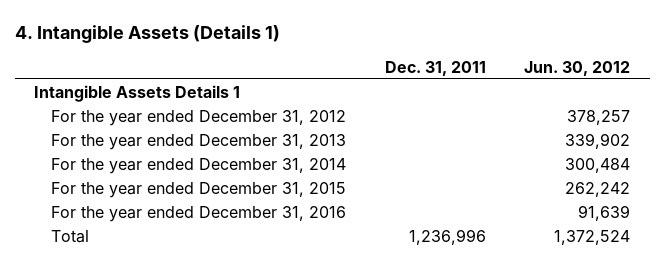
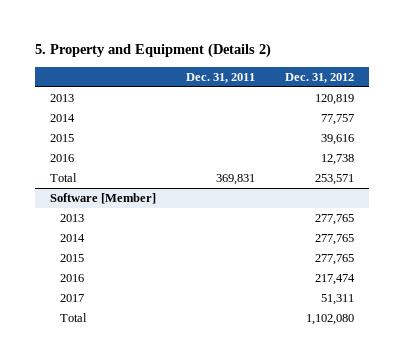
[14,25,280,44] 4. Intangible Assets (Details 1) -> [34,43,271,59] 5. Property and Equipment (Details 2)
[524,60,631,76] Jun. 30, 2012 -> none
none -> [284,72,354,83] Dec. 31, 2012
[33,84,240,102] Intangible Assets Details 1 -> none
[51,205,347,222] For the year ended December 31, 2016 -> none
[51,109,347,126] For the year ended December 31, 2012 -> [49,94,74,103] 2013
[51,133,347,150] For the year ended December 31, 2013 -> [49,114,75,123] 2014
[51,157,347,174] For the year ended December 31, 2014 -> [49,134,74,143] 2015
[51,181,347,198] For the year ended December 31, 2015 -> [49,154,74,163] 2016
[408,228,486,245] 1,236,996 -> [215,174,255,186] 369,831
none -> [49,193,156,205] Software [Member]
none -> [59,214,84,223] 2013
none -> [59,234,85,243] 2014
none -> [59,254,84,263] 2015
none -> [59,274,84,283] 2016
none -> [59,294,84,303] 2017
none -> [59,313,87,323] Total

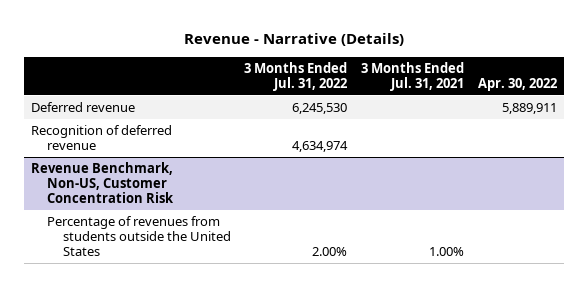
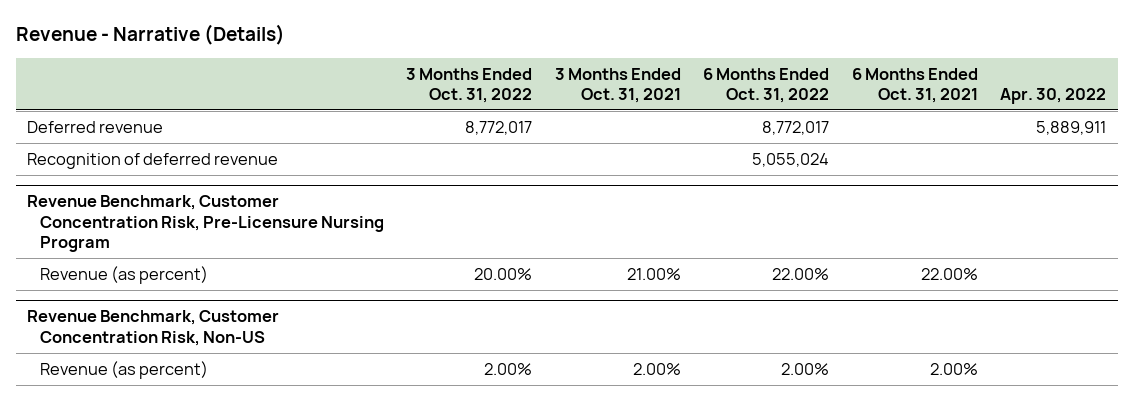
[244,61,348,92] 3 Months Ended Jul. 31, 2022 -> none
[361,61,465,92] 3 Months Ended Jul. 31, 2021 -> none
none -> [406,67,533,104] 3 Months Ended Oct. 31, 2022
none -> [554,67,681,104] 3 Months Ended Oct. 31, 2021
none -> [703,67,830,104] 6 Months Ended Oct. 31, 2022
none -> [851,67,978,104] 6 Months Ended Oct. 31, 2021
none -> [27,195,384,253] Revenue Benchmark, Customer Concentration Risk, Pre-Licensure Nursing Program
none -> [39,265,208,284] Revenue (as percent)
[30,162,174,204] Revenue Benchmark, Non-US, Customer Concentration Risk -> [27,310,280,346] Revenue Benchmark, Customer Concentration Risk, Non-US
[46,216,231,257] Percentage of revenues from students outside the United States -> [39,360,208,379] Revenue (as percent)

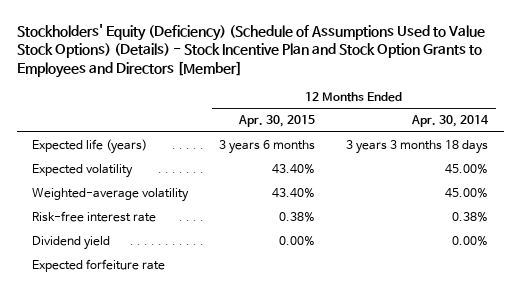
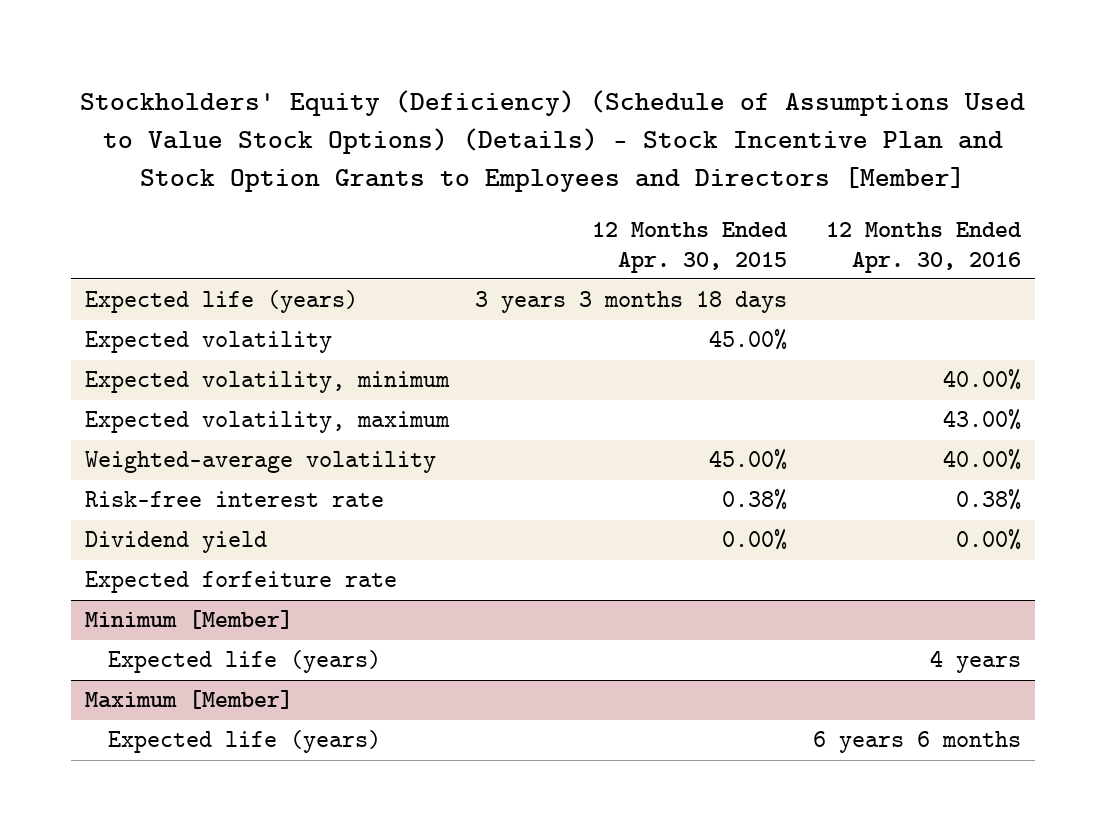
[411,115,490,128] Apr. 30, 2014 -> none
none -> [826,222,1023,273] 12 Months Ended Apr. 30, 2016
[219,140,316,155] 3 years 6 months -> [475,291,788,314] 3 years 3 months 18 days
[272,164,316,175] 43.40% -> [709,329,788,351] 45.00%
none -> [84,371,450,394] Expected volatility, minimum
none -> [84,411,450,434] Expected volatility, maximum
[272,188,316,199] 43.40% -> [709,449,788,471] 45.00%
none -> [84,610,293,630] Minimum [Member]
none -> [107,650,381,674] Expected life (years)
none -> [84,690,293,710] Maximum [Member]
none -> [107,730,381,754] Expected life (years)

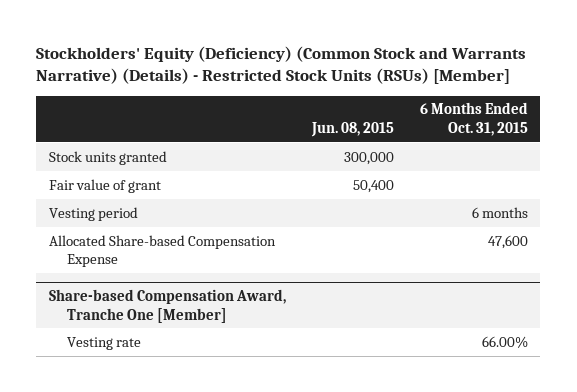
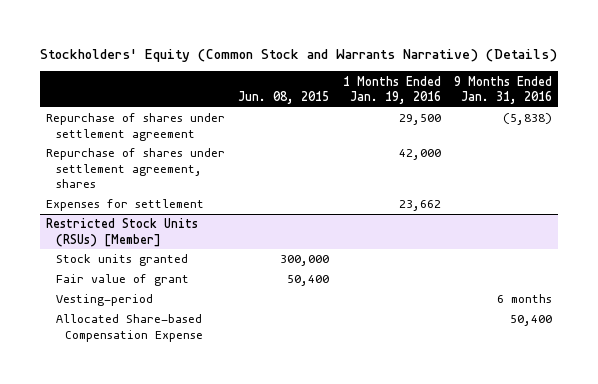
[36,45,527,85] Stockholders' Equity (Deficiency) (Common Stock and Warrants Narrative) (Details) - Restricted Stock Units (RSUs) [Member] -> [40,48,558,62] Stockholders' Equity (Common Stock and Warrants Narrative) (Details)
[419,102,528,136] 6 Months Ended Oct. 31, 2015 -> none
none -> [342,75,441,104] 1 Months Ended Jan. 19, 2016
none -> [453,75,552,104] 9 Months Ended Jan. 31, 2016
[49,150,168,165] Stock units granted -> none
[49,178,162,193] Fair value of grant -> none
[49,206,139,221] Vesting period -> none
[49,234,277,268] Allocated Share-based Compensation Expense -> none
[66,336,141,350] Vesting rate -> none
none -> [46,113,226,141] Repurchase of shares under settlement agreement
none -> [46,148,226,188] Repurchase of shares under settlement agreement, shares
none -> [46,199,205,212] Expenses for settlement
[49,288,287,323] Share-based Compensation Award, Tranche One [Member] -> [46,218,199,247] Restricted Stock Units (RSUs) [Member]
none -> [55,254,188,267] Stock units granted
none -> [55,274,189,287] Fair value of grant
none -> [55,294,153,307] Vesting-period
none -> [55,314,203,342] Allocated Share-based Compensation Expense

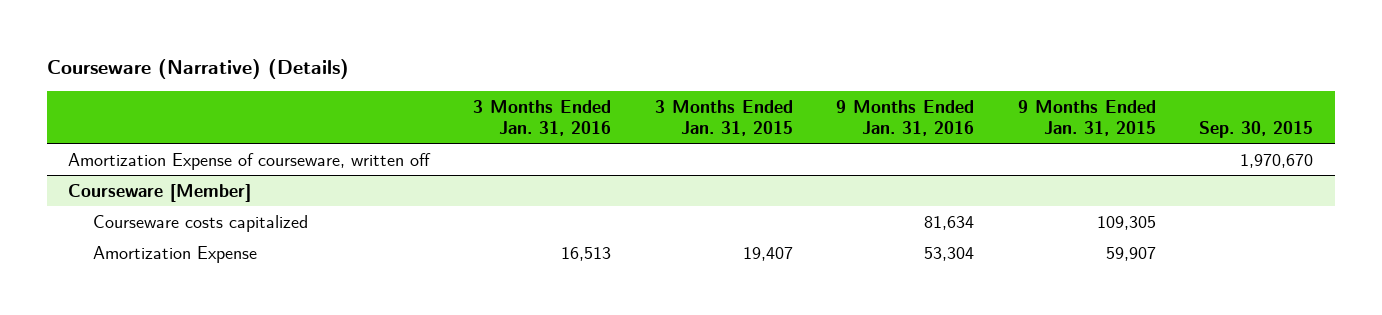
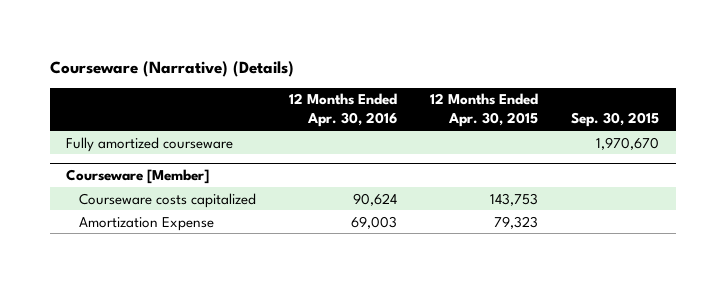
[473,100,612,136] 3 Months Ended Jan. 31, 2016 -> none
[654,100,793,136] 3 Months Ended Jan. 31, 2015 -> none
[836,100,975,136] 9 Months Ended Jan. 31, 2016 -> none
[1017,100,1156,136] 9 Months Ended Jan. 31, 2015 -> none
none -> [289,93,398,128] 12 Months Ended Apr. 30, 2016
none -> [430,93,539,128] 12 Months Ended Apr. 30, 2015
[68,152,432,170] Amortization Expense of courseware, written off -> [66,136,234,152] Fully amortized courseware

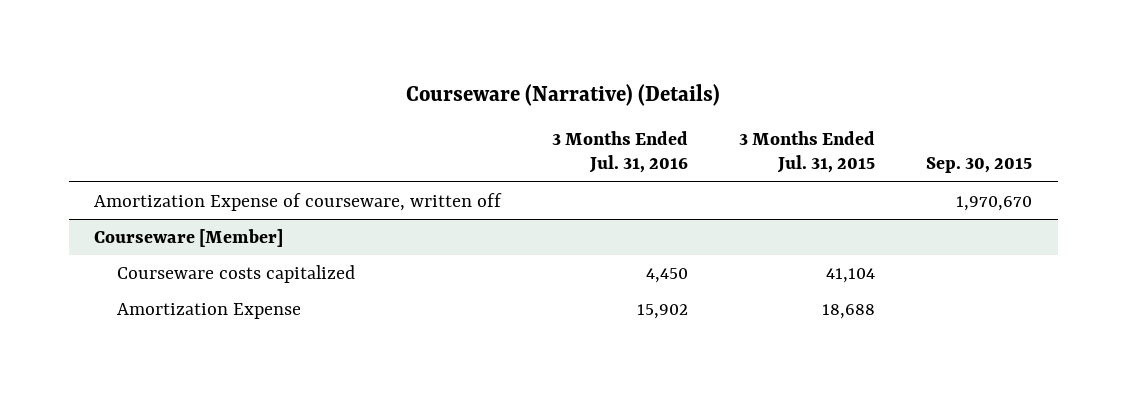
[289,93,398,128] 12 Months Ended Apr. 30, 2016 -> none
[430,93,539,128] 12 Months Ended Apr. 30, 2015 -> none
none -> [552,131,689,174] 3 Months Ended Jul. 31, 2016
none -> [739,131,876,174] 3 Months Ended Jul. 31, 2015
[66,136,234,152] Fully amortized courseware -> [94,193,503,212] Amortization Expense of courseware, written off

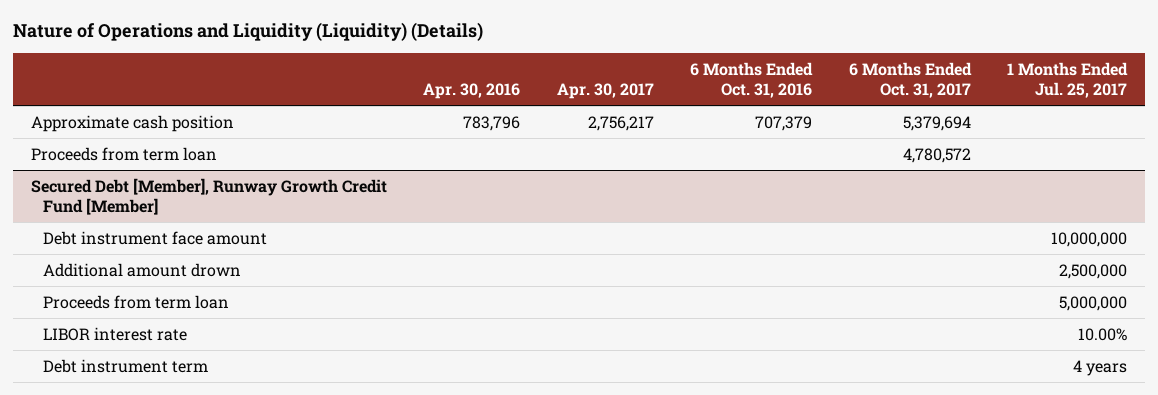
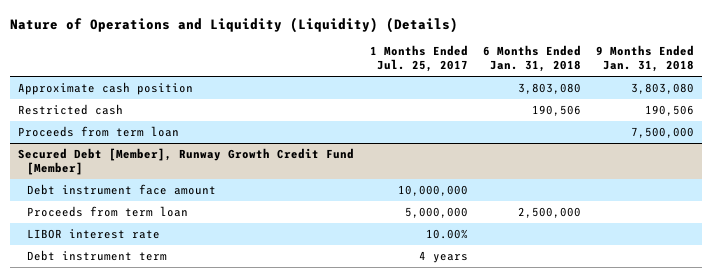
[423,82,521,99] Apr. 30, 2016 -> none
[556,82,654,99] Apr. 30, 2017 -> none
[690,61,814,98] 6 Months Ended Oct. 31, 2016 -> none
[848,61,972,98] 6 Months Ended Oct. 31, 2017 -> none
none -> [482,45,581,73] 6 Months Ended Jan. 31, 2018
none -> [596,45,695,73] 9 Months Ended Jan. 31, 2018
none -> [18,104,124,116] Restricted cash
[42,262,241,277] Additional amount drown -> none

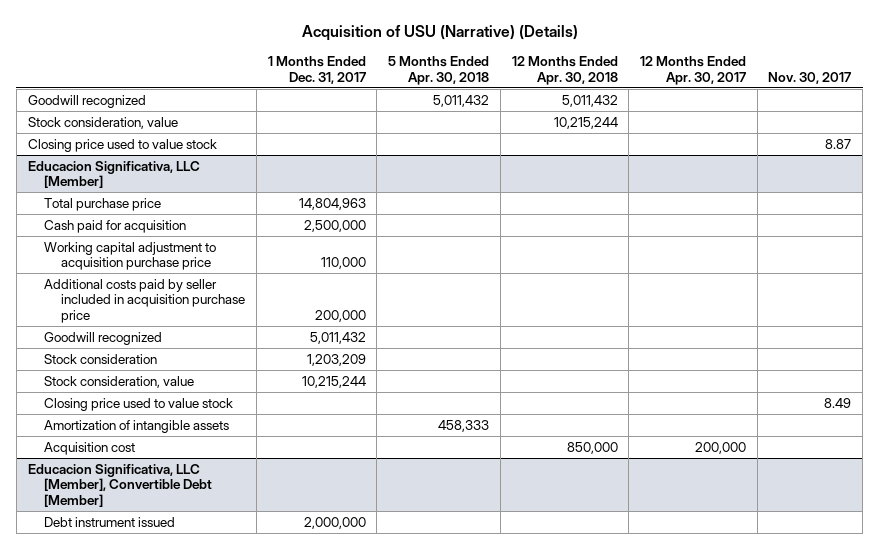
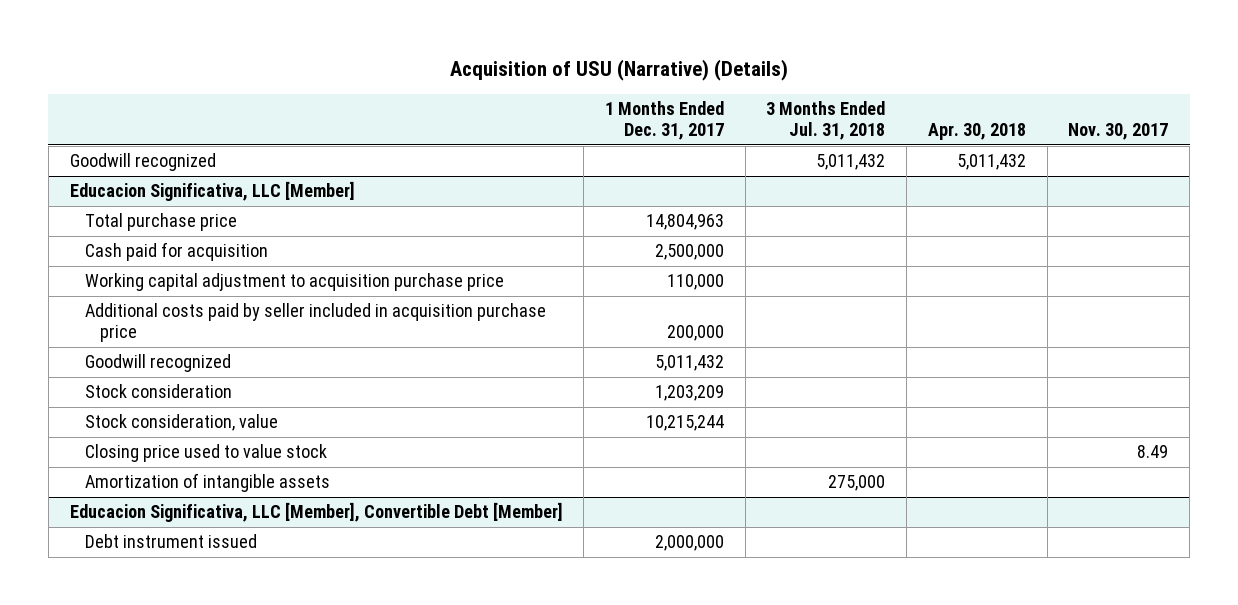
[388,56,490,85] 5 Months Ended Apr. 30, 2018 -> none
[511,56,618,85] 12 Months Ended Apr. 30, 2018 -> none
[640,56,747,85] 12 Months Ended Apr. 30, 2017 -> none
none -> [766,101,886,141] 3 Months Ended Jul. 31, 2018
none -> [927,123,1026,141] Apr. 30, 2018
[27,116,178,129] Stock consideration, value -> none
[27,138,217,152] Closing price used to value stock -> none
[44,441,136,455] Acquisition cost -> none

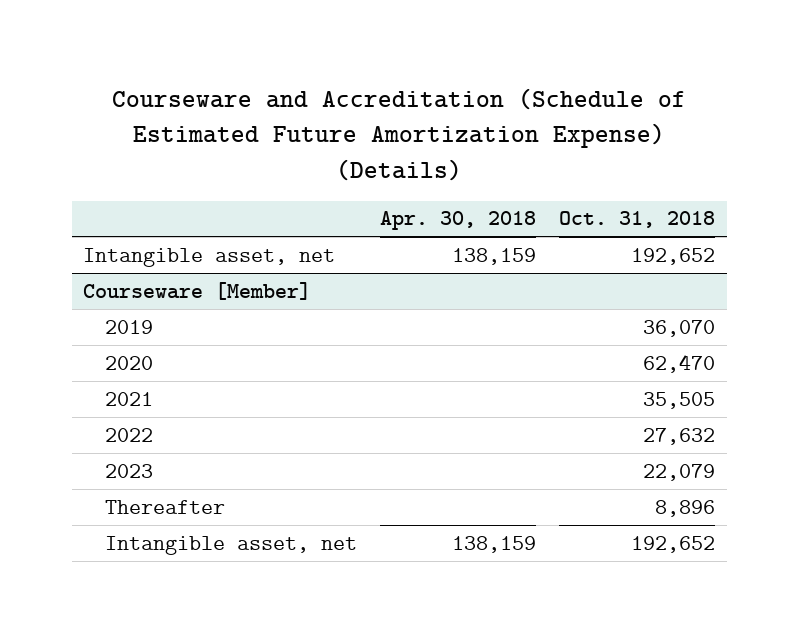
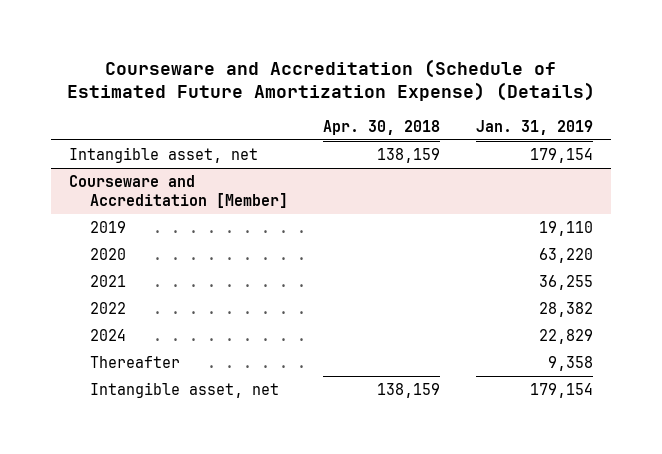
[559,211,716,229] Oct. 31, 2018 -> none
none -> [475,119,593,135] Jan. 31, 2019
[83,281,312,300] Courseware [Member] -> [68,174,288,209] Courseware and Accreditation [Member]
[105,463,154,478] 2023 -> [89,328,126,341] 2024

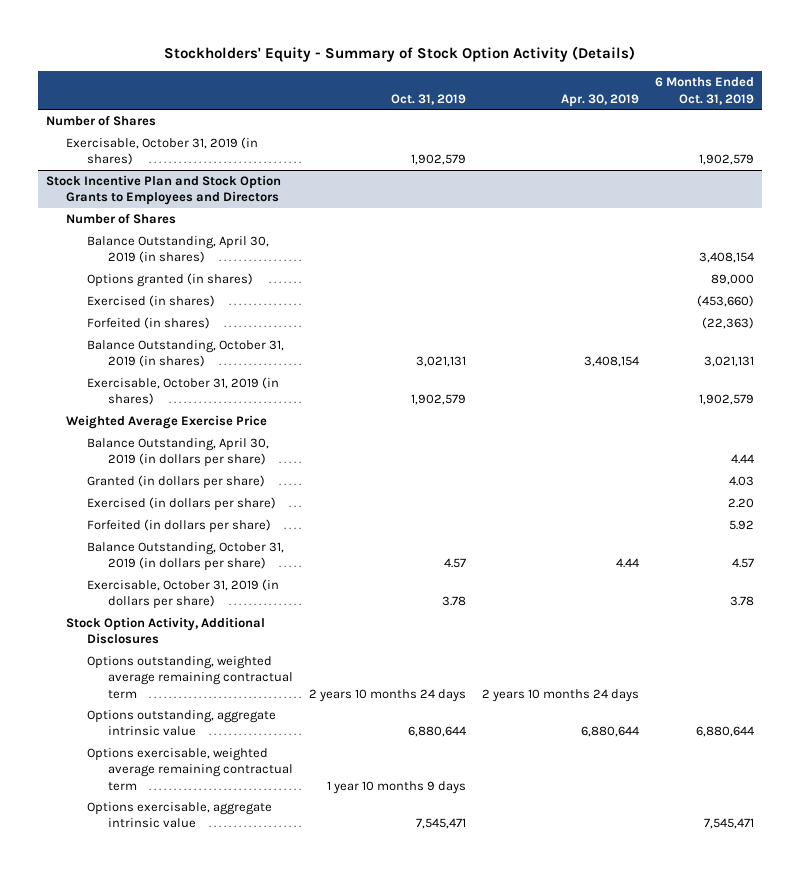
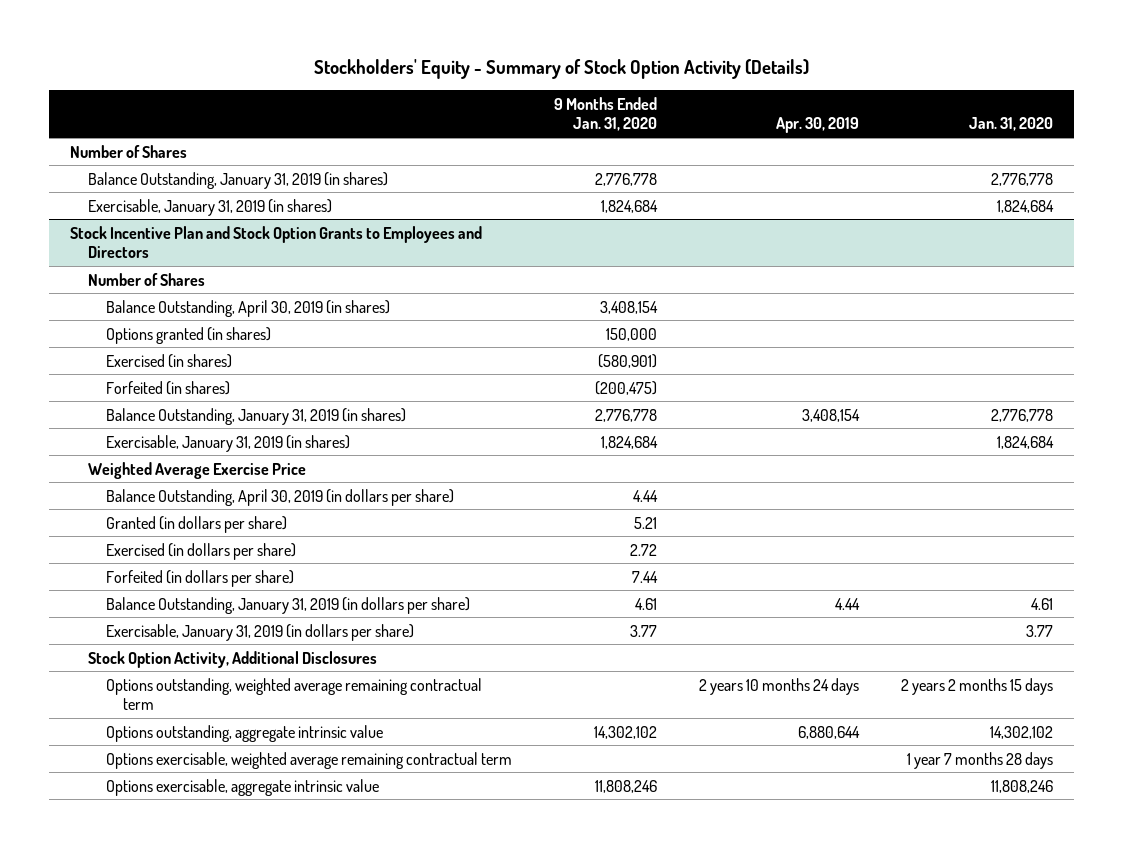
[390,93,466,105] Oct. 31, 2019 -> none
[655,77,755,105] 6 Months Ended Oct. 31, 2019 -> none
none -> [553,97,657,132] 9 Months Ended Jan. 31, 2020
none -> [969,117,1054,132] Jan. 31, 2020
none -> [87,171,388,189] Balance Outstanding, January 31, 2019 (in shares)
[66,136,259,166] Exercisable, October 31, 2019 (in shares) -> [87,198,332,216] Exercisable, January 31, 2019 (in shares)
[87,339,285,368] Balance Outstanding, October 31, 2019 (in shares) -> [105,407,406,425] Balance Outstanding, January 31, 2019 (in shares)
[87,376,280,406] Exercisable, October 31, 2019 (in shares) -> [105,434,350,452] Exercisable, January 31, 2019 (in shares)
[87,541,285,572] Balance Outstanding, October 31, 2019 (in dollars per share) -> [105,596,470,614] Balance Outstanding, January 31, 2019 (in dollars per share)
[87,578,280,610] Exercisable, October 31, 2019 (in dollars per share) -> [105,623,414,641] Exercisable, January 31, 2019 (in dollars per share)

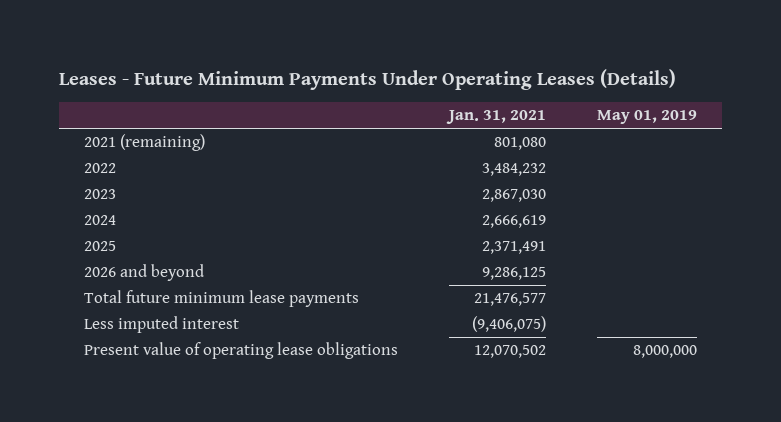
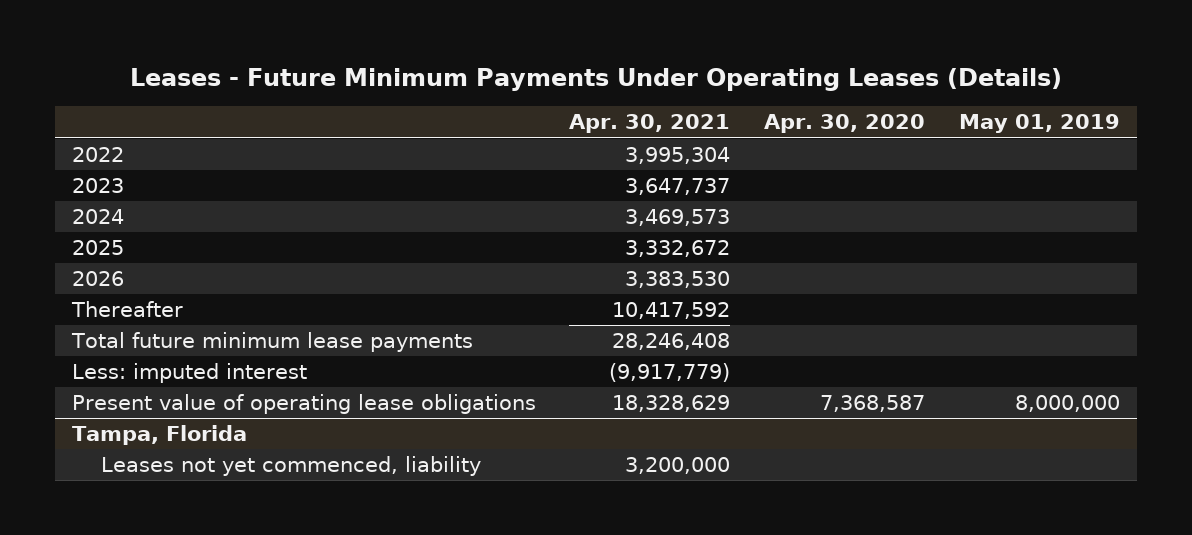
[445,110,546,125] Jan. 31, 2021 -> none
none -> [569,114,731,134] Apr. 30, 2021
none -> [764,114,926,134] Apr. 30, 2020
[84,134,206,152] 2021 (remaining) -> none
[84,264,205,282] 2026 and beyond -> none
none -> [71,270,124,286] 2026
none -> [70,300,183,317] Thereafter
[84,316,240,334] Less imputed interest -> [71,362,307,383] Less: imputed interest
none -> [71,424,247,445] Tampa, Florida
none -> [101,455,482,476] Leases not yet commenced, liability

